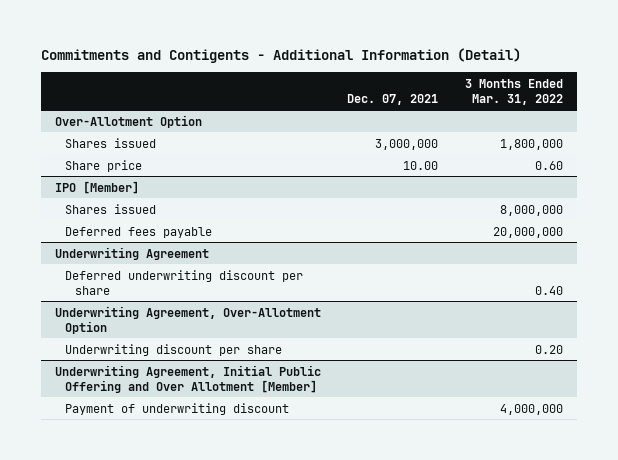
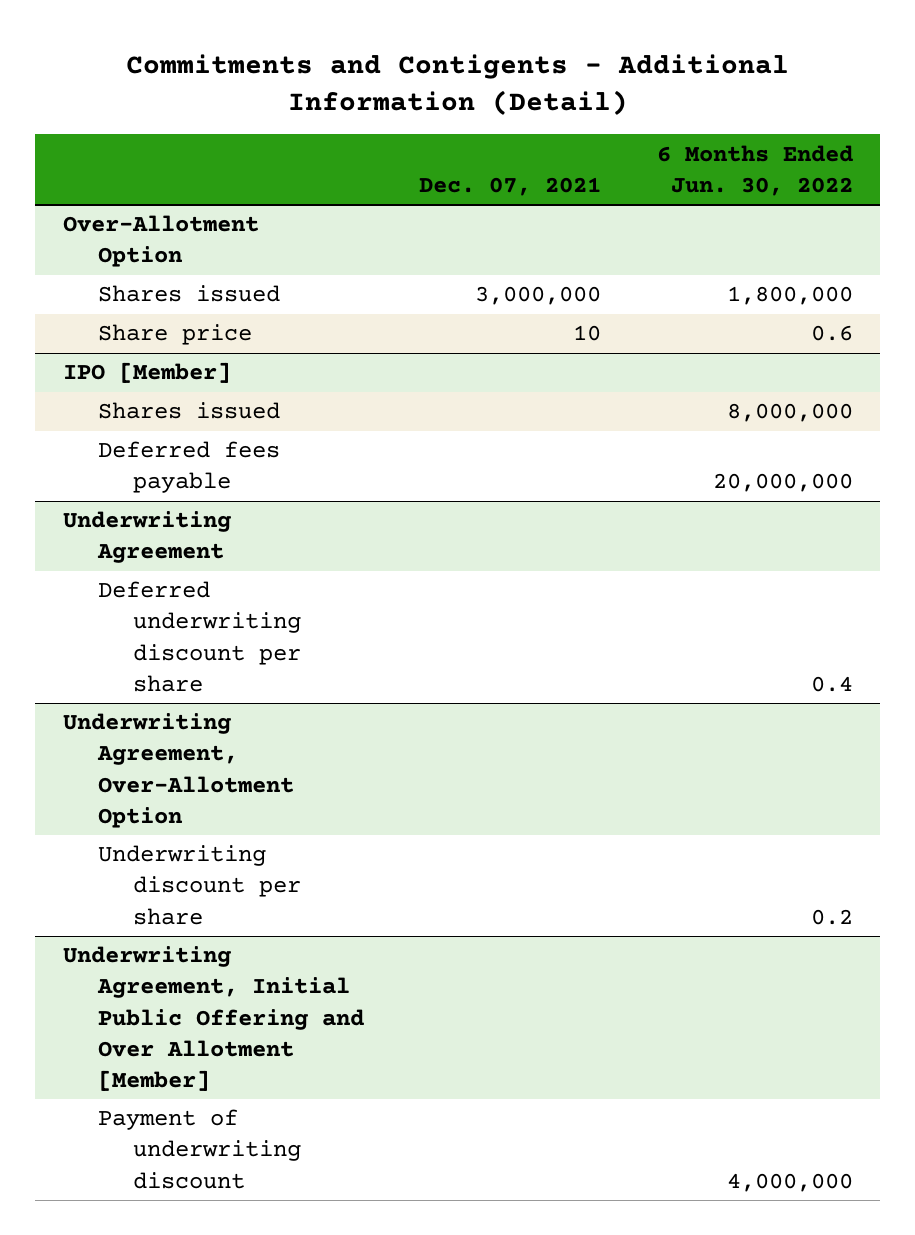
[465,78,564,105] 3 Months Ended Mar. 31, 2022 -> none
none -> [656,144,853,196] 6 Months Ended Jun. 30, 2022
[403,160,439,170] 10.00 -> [573,325,602,342] 10

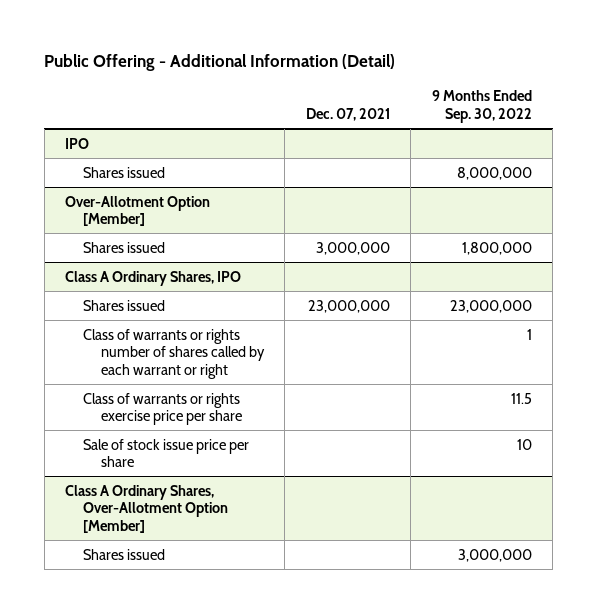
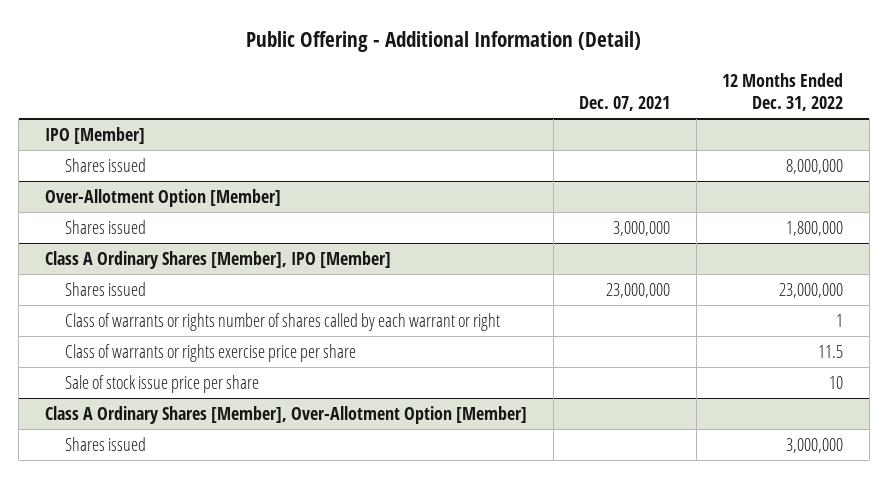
[431,90,532,123] 9 Months Ended Sep. 30, 2022 -> none
none -> [722,73,844,112] 12 Months Ended Dec. 31, 2022
[65,137,90,149] IPO -> [44,127,145,145] IPO [Member]
[65,270,242,286] Class A Ordinary Shares, IPO -> [44,251,391,270] Class A Ordinary Shares [Member], IPO [Member]
[65,484,228,533] Class A Ordinary Shares, Over-Allotment Option [Member] -> [44,406,527,425] Class A Ordinary Shares [Member], Over-Allotment Option [Member]

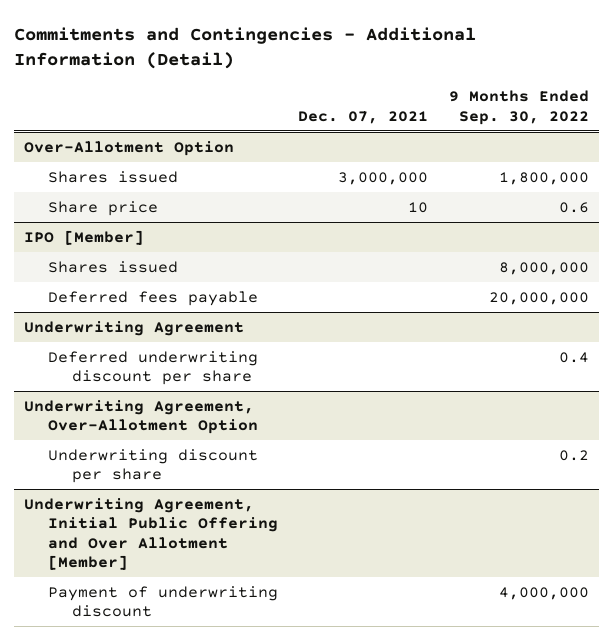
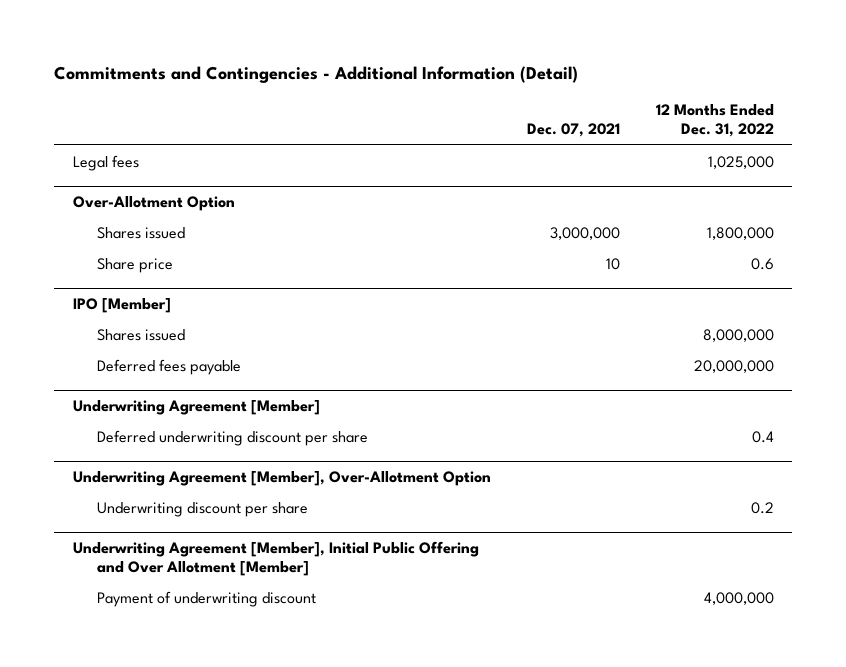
[448,90,589,125] 9 Months Ended Sep. 30, 2022 -> none
none -> [655,104,774,138] 12 Months Ended Dec. 31, 2022
none -> [72,154,139,171] Legal fees
[24,320,245,336] Underwriting Agreement -> [72,400,320,416] Underwriting Agreement [Member]
[24,399,259,435] Underwriting Agreement, Over-Allotment Option -> [72,471,491,487] Underwriting Agreement [Member], Over-Allotment Option
[24,497,279,571] Underwriting Agreement, Initial Public Offering and Over Allotment [Member] -> [72,541,479,577] Underwriting Agreement [Member], Initial Public Offering and Over Allotment [Member]

